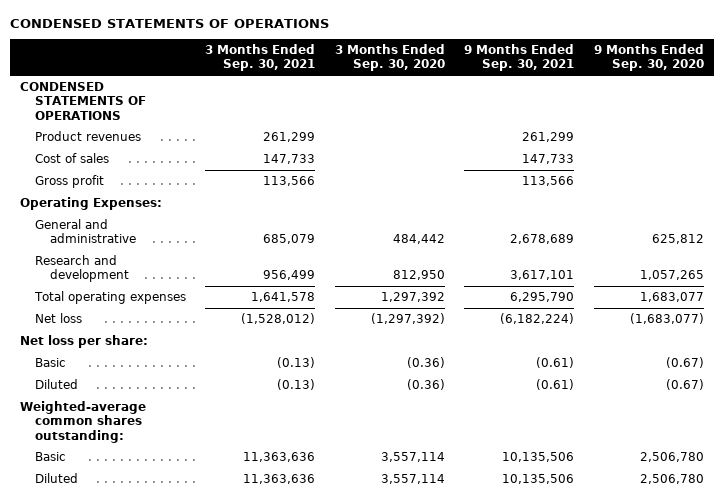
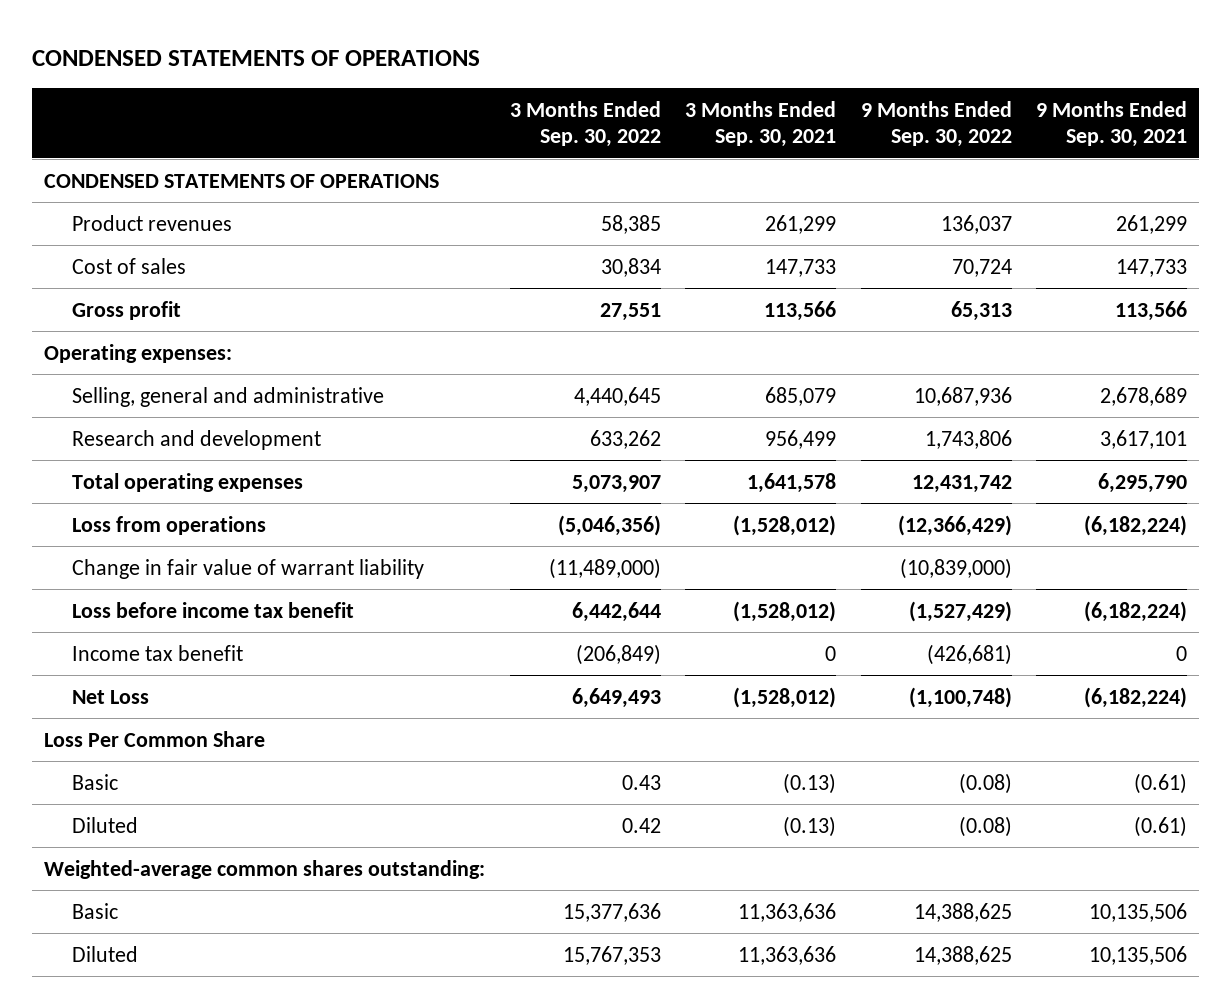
[334,44,445,72] 3 Months Ended Sep. 30, 2020 -> none
[594,44,705,72] 9 Months Ended Sep. 30, 2020 -> none
none -> [509,100,661,148] 3 Months Ended Sep. 30, 2022
none -> [860,100,1012,148] 9 Months Ended Sep. 30, 2022
[19,197,162,211] Operating Expenses: -> [44,343,233,363] Operating expenses:
[34,219,137,244] General and administrative -> [71,386,384,407] Selling, general and administrative
none -> [71,515,266,535] Loss from operations
none -> [71,558,424,579] Change in fair value of warrant liability
none -> [71,601,354,618] Loss before income tax benefit
none -> [71,644,243,661] Income tax benefit
[34,313,82,324] Net loss -> [71,689,149,704] Net Loss
[19,335,148,349] Net loss per share: -> [44,730,266,747] Loss Per Common Share

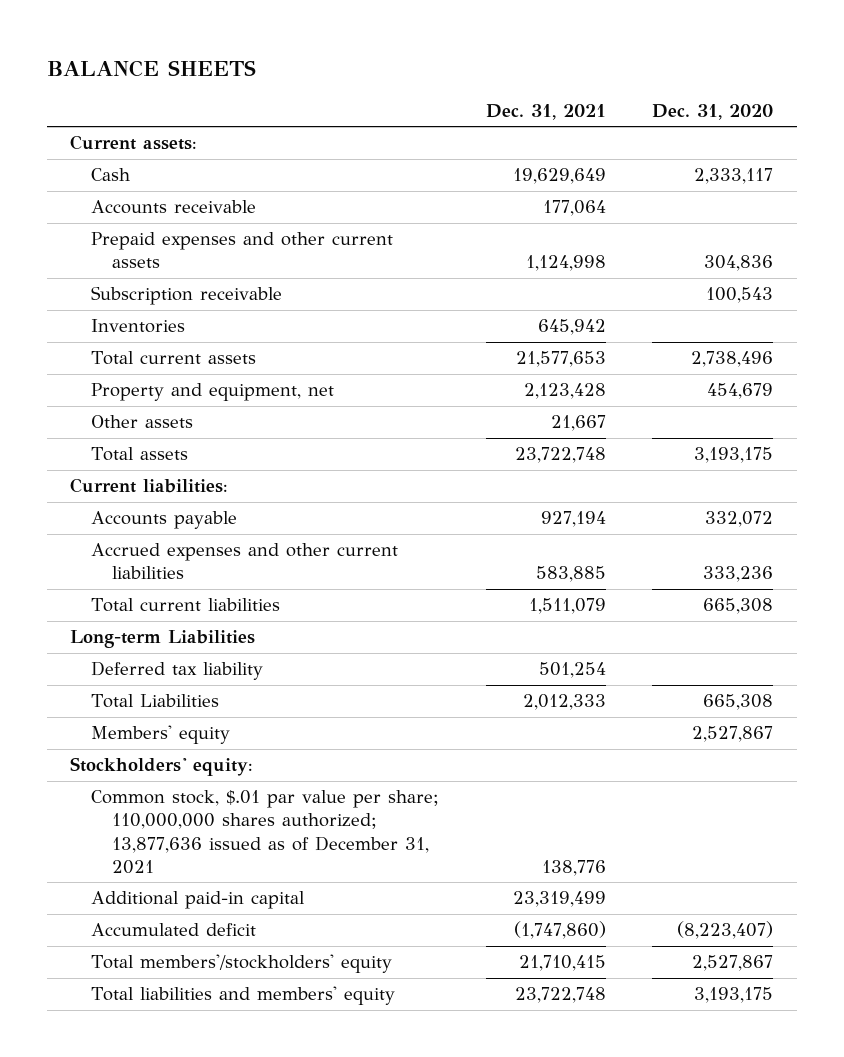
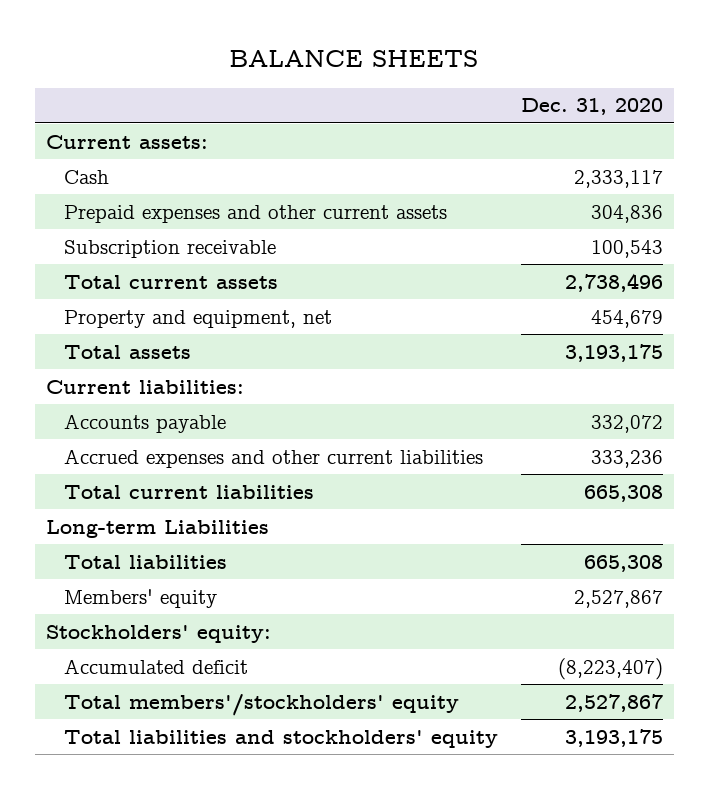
[485,103,606,120] Dec. 31, 2021 -> none
[91,200,257,215] Accounts receivable -> none
[91,319,186,334] Inventories -> none
[91,415,194,429] Other assets -> none
[91,661,264,681] Deferred tax liability -> none
[91,694,220,709] Total Liabilities -> [64,554,228,569] Total liabilities
[91,790,440,875] Common stock, $.01 par value per share; 110,000,000 shares authorized; 13,877,636 issued as of December 31, 2021 -> none
[91,891,306,910] Additional paid-in capital -> none
[91,986,396,1006] Total liabilities and members' equity -> [64,729,499,748] Total liabilities and stockholders' equity

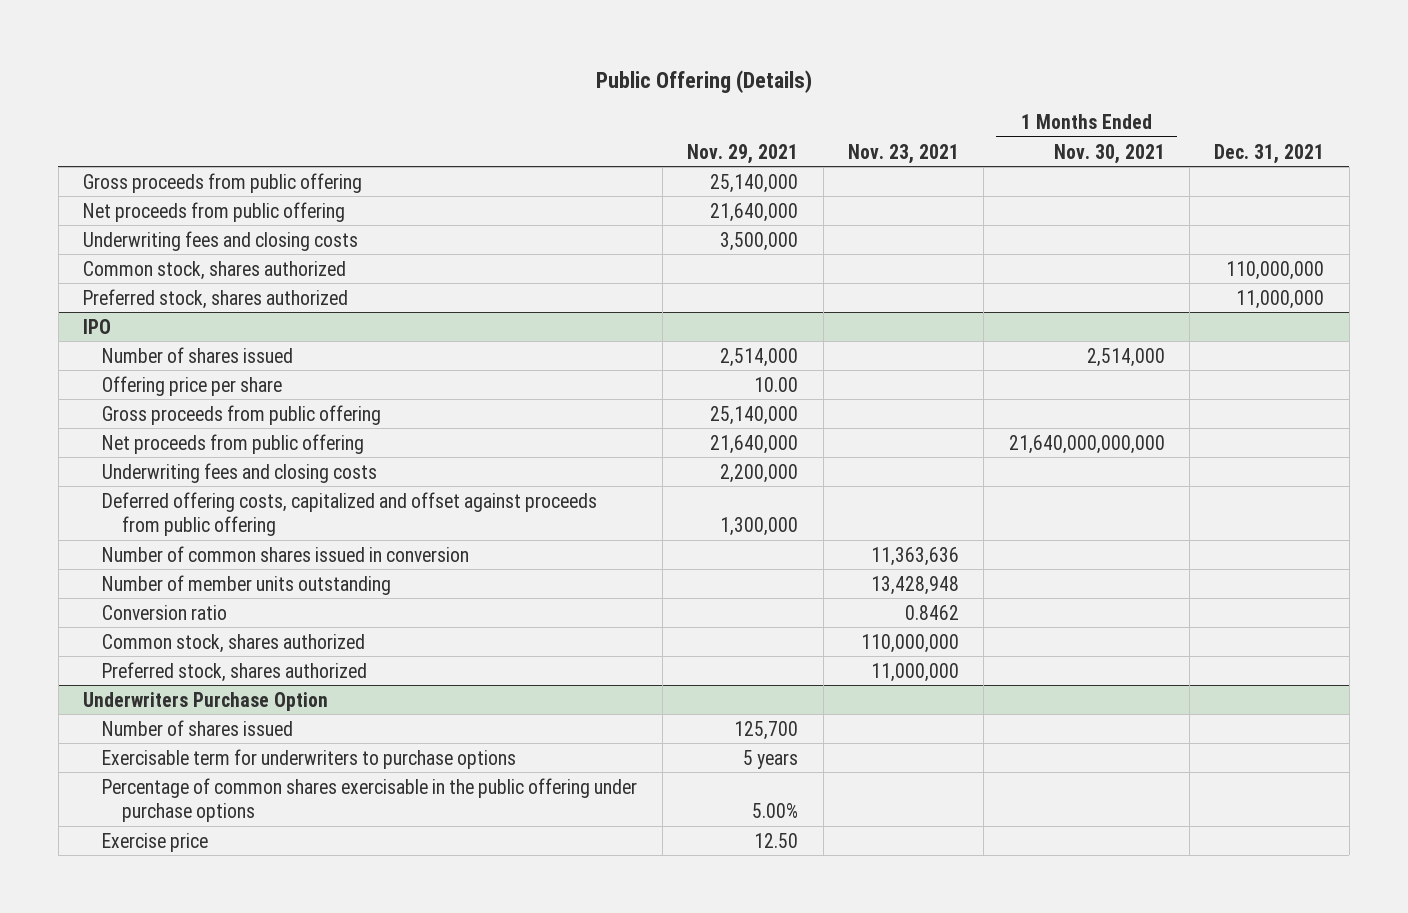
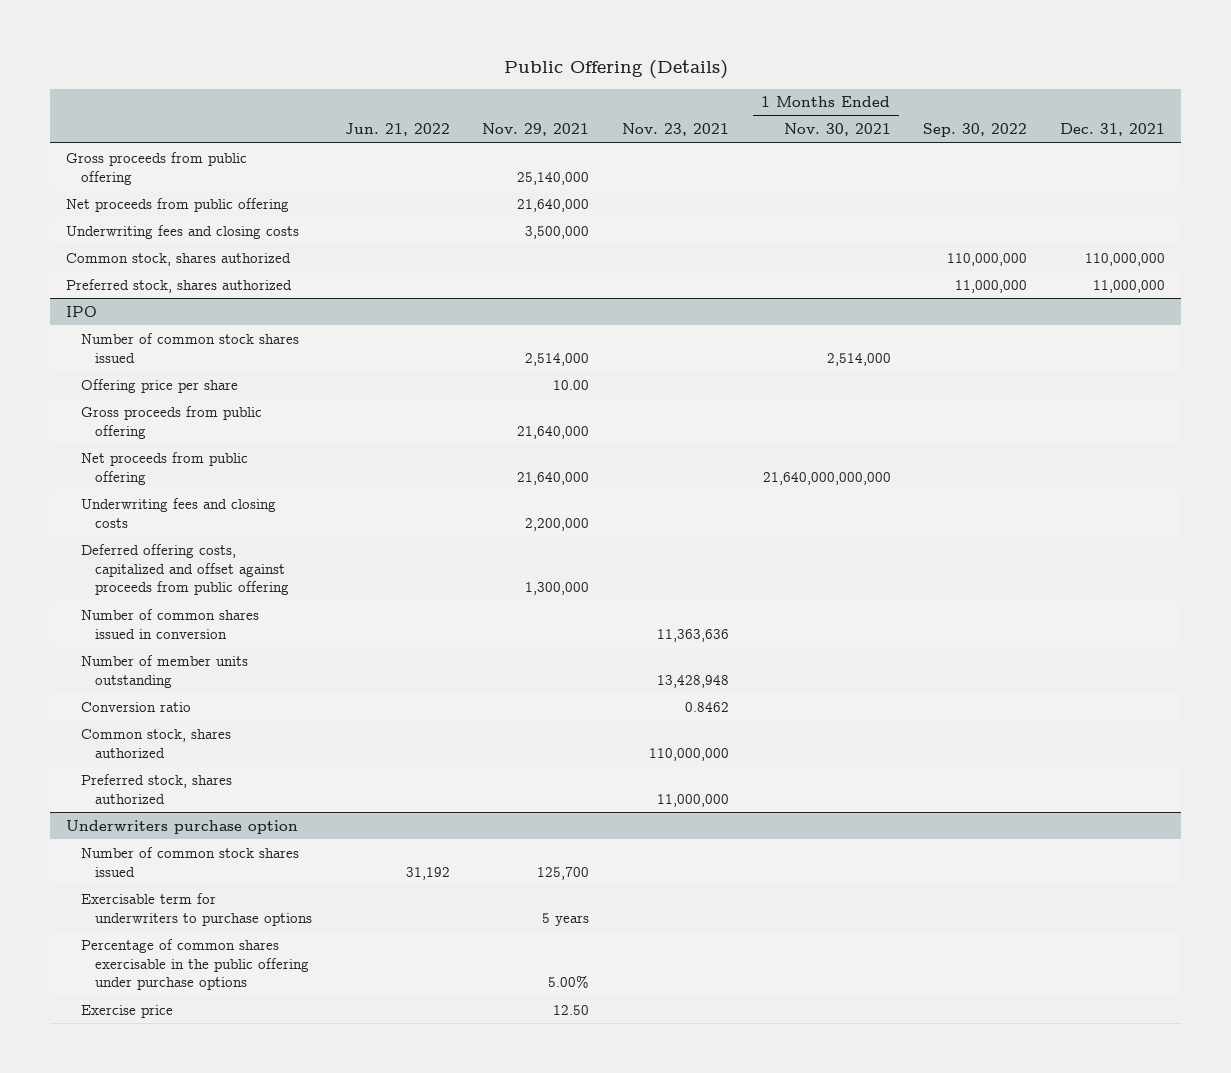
none -> [344,123,450,137] Jun. 21, 2022
none -> [923,123,1028,138] Sep. 30, 2022
[102,346,294,363] Number of shares issued -> [80,332,299,363] Number of common stock shares issued
[710,405,799,425] 25,140,000 -> [517,425,590,439] 21,640,000
[83,691,329,711] Underwriters Purchase Option -> [66,819,299,834] Underwriters purchase option
[102,719,294,736] Number of shares issued -> [80,846,299,877] Number of common stock shares issued

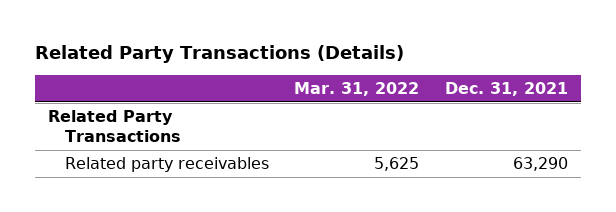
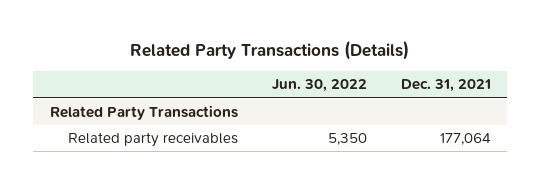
[294,81,420,96] Mar. 31, 2022 -> none
none -> [271,79,367,93] Jun. 30, 2022
[512,157,568,172] 63,290 -> [439,133,491,146] 177,064

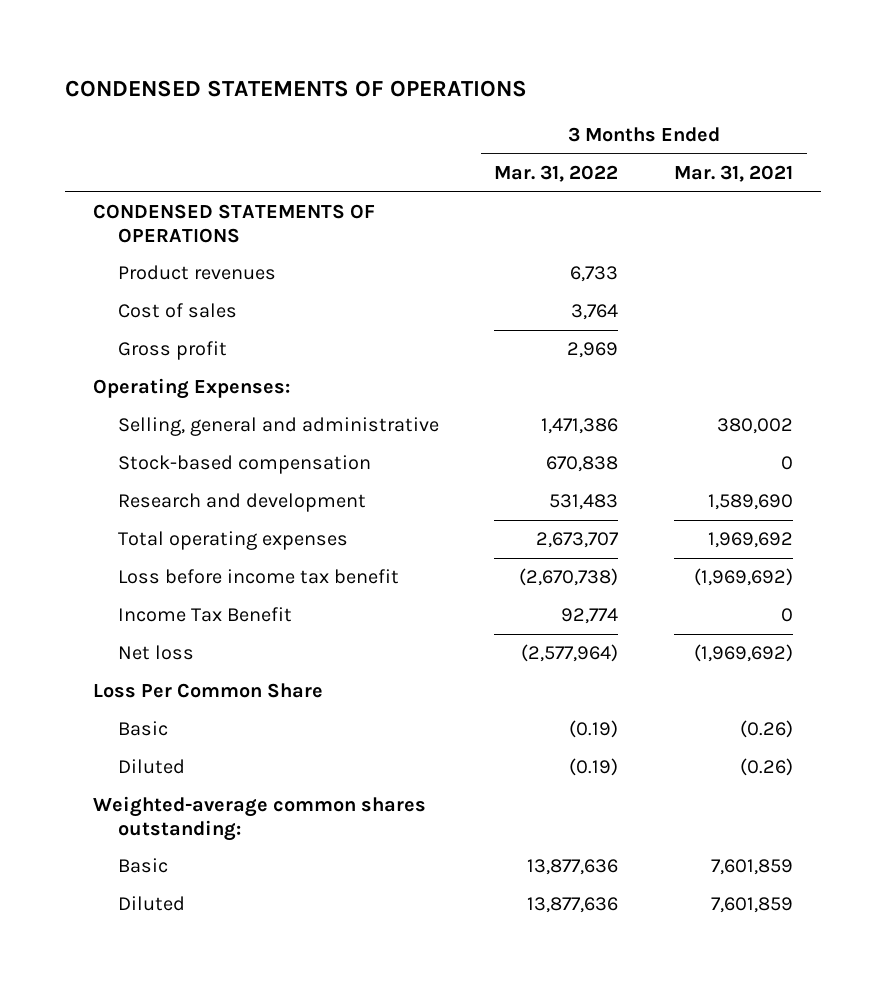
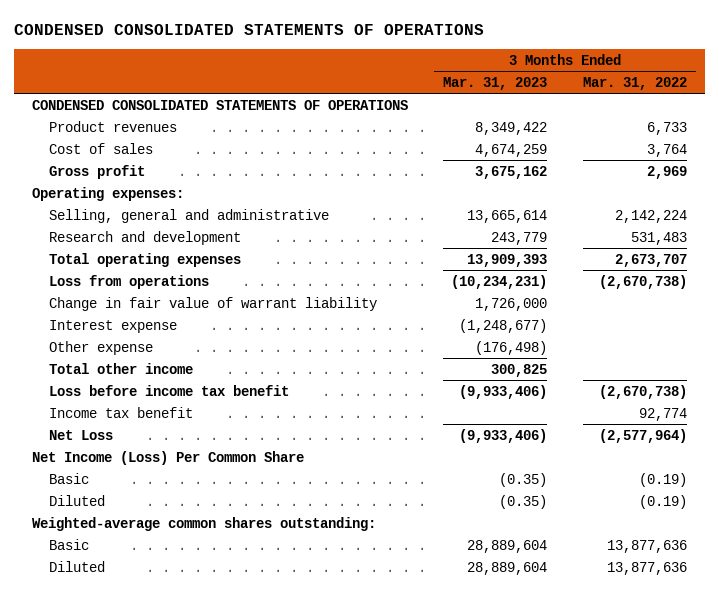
[64,79,527,97] CONDENSED STATEMENTS OF OPERATIONS -> [13,24,484,36] CONDENSED CONSOLIDATED STATEMENTS OF OPERATIONS
[674,164,794,182] Mar. 31, 2021 -> none
none -> [443,76,548,90] Mar. 31, 2023
[92,204,375,243] CONDENSED STATEMENTS OF OPERATIONS -> [31,99,408,110] CONDENSED CONSOLIDATED STATEMENTS OF OPERATIONS
[117,455,371,475] Stock-based compensation -> none
[92,378,290,400] Operating Expenses: -> [31,186,184,201] Operating expenses:
[541,418,619,435] 1,471,386 -> [615,209,688,223] 2,142,224
none -> [49,274,210,289] Loss from operations
none -> [49,296,378,311] Change in fair value of warrant liability
none -> [49,319,178,333] Interest expense
none -> [49,340,154,355] Other expense
none -> [49,362,194,374] Total other income
[117,607,292,623] Income Tax Benefit -> [49,406,194,418] Income tax benefit
[117,645,194,661] Net loss -> [49,429,114,440] Net Loss
[92,683,323,699] Loss Per Common Share -> [31,450,304,465] Net Income (Loss) Per Common Share

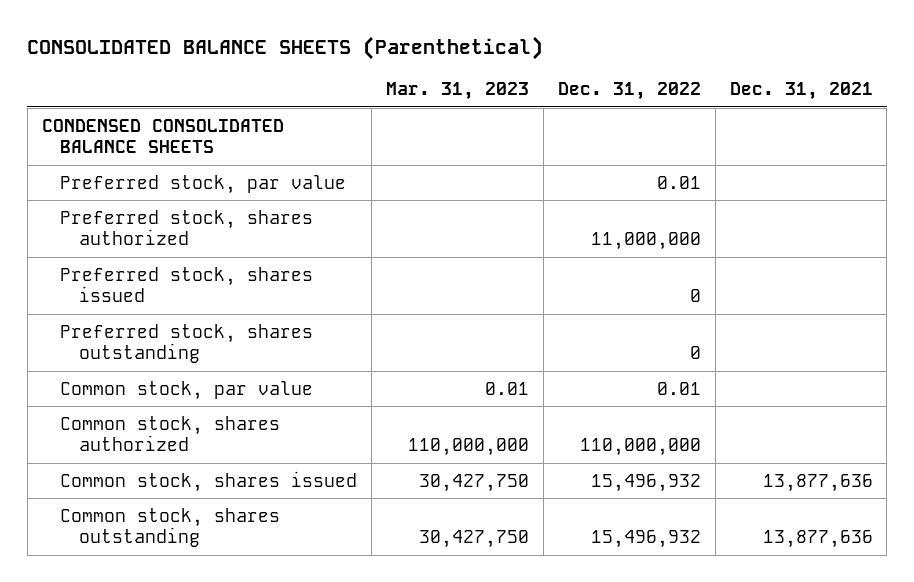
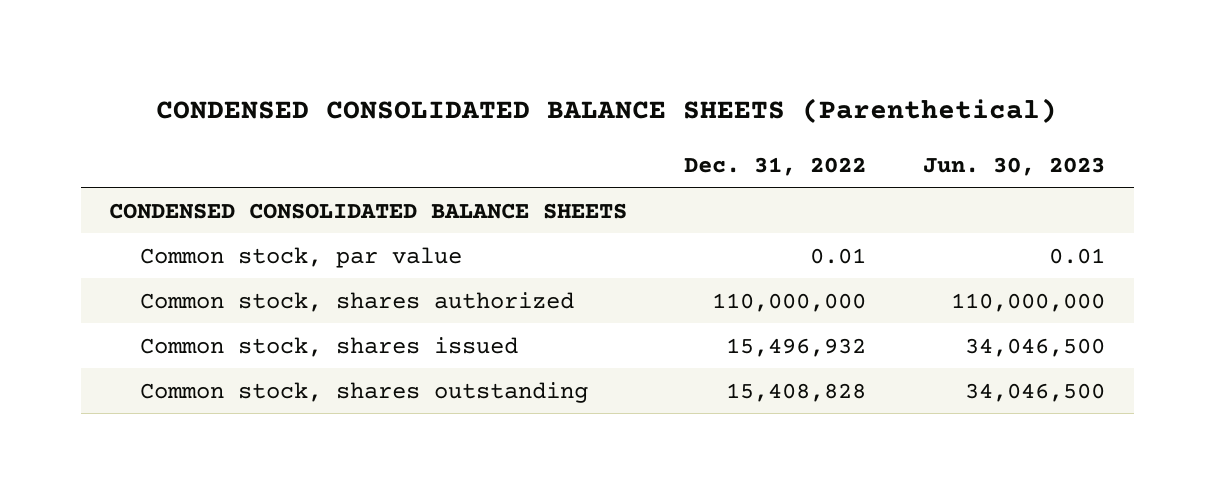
[27,36,544,61] CONSOLIDATED BALANCE SHEETS (Parenthetical) -> [156,98,1058,124] CONDENSED CONSOLIDATED BALANCE SHEETS (Parenthetical)
[386,82,530,101] Mar. 31, 2023 -> none
[729,82,873,101] Dec. 31, 2021 -> none
none -> [923,156,1106,176] Jun. 30, 2023
[60,174,347,194] Preferred stock, par value -> none
[60,209,314,246] Preferred stock, shares authorized -> none
[60,266,314,303] Preferred stock, shares issued -> none
[60,323,314,364] Preferred stock, shares outstanding -> none
[590,530,701,549] 15,496,932 -> [726,382,867,402] 15,408,828

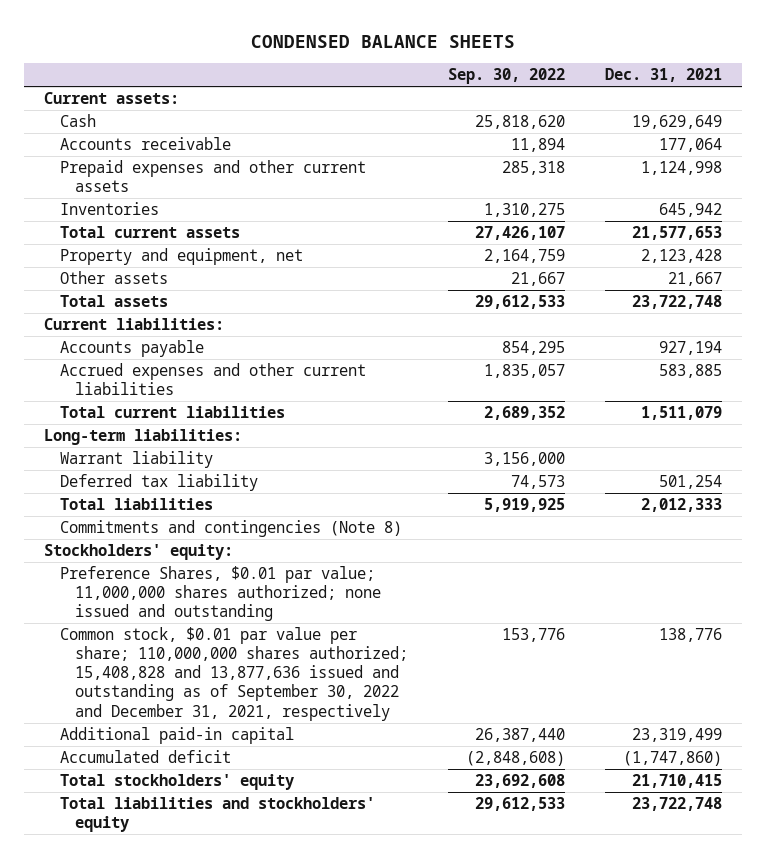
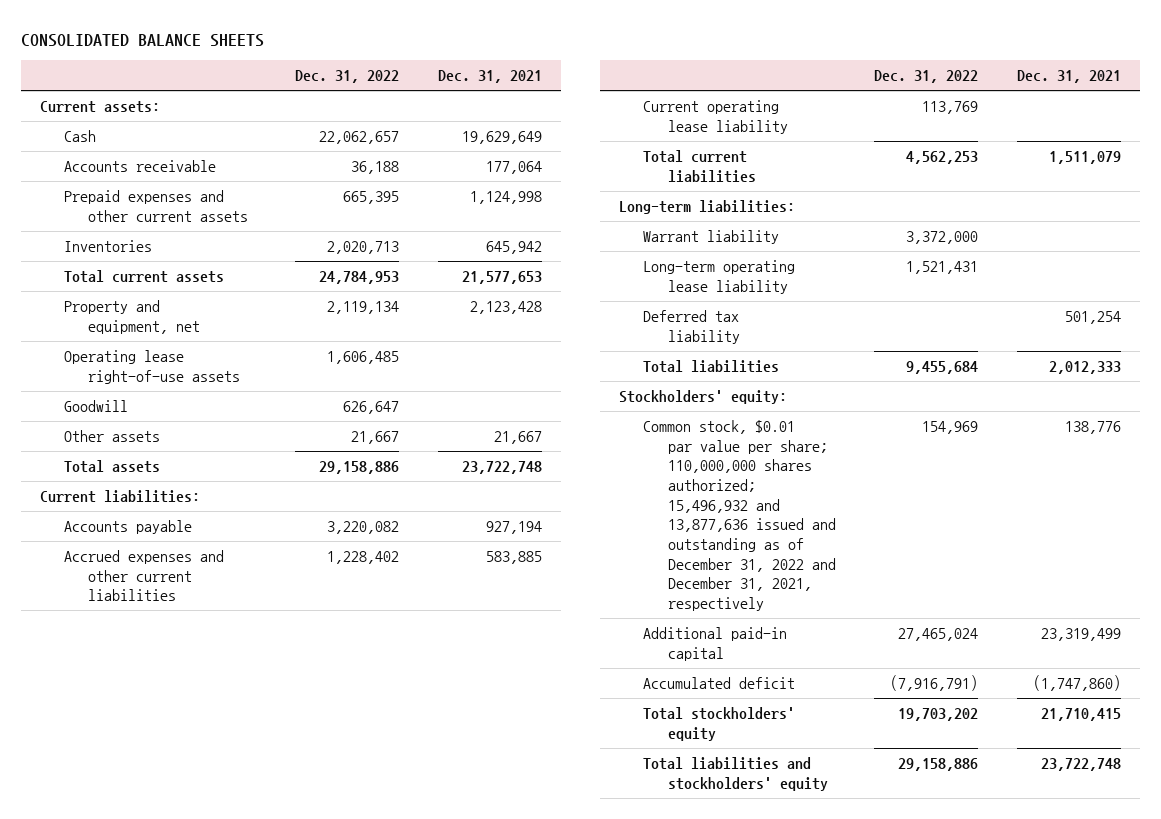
[250,34,515,48] CONDENSED BALANCE SHEETS -> [20,33,264,47] CONSOLIDATED BALANCE SHEETS
[448,68,566,85] Sep. 30, 2022 -> none
none -> [294,70,399,84] Dec. 31, 2022
none -> [64,349,241,384] Operating lease right-of-use assets
none -> [64,399,129,412] Goodwill
none -> [643,99,788,134] Current operating lease liability
none -> [643,259,796,294] Long-term operating lease liability
[59,519,402,537] Commitments and contingencies (Note 8) -> none
[59,565,382,622] Preference Shares, $0.01 par value; 11,000,000 shares authorized; none issued and outstanding -> none
[59,626,409,721] Common stock, $0.01 par value per share; 110,000,000 shares authorized; 15,408,828 and 13,877,636 issued and outstanding as of September 30, 2022 and December 31, 2021, respectively -> [643,419,836,611] Common stock, $0.01 par value per share; 110,000,000 shares authorized; 15,496,932 and 13,877,636 issued and outstanding as of December 31, 2022 and December 31, 2021, respectively

